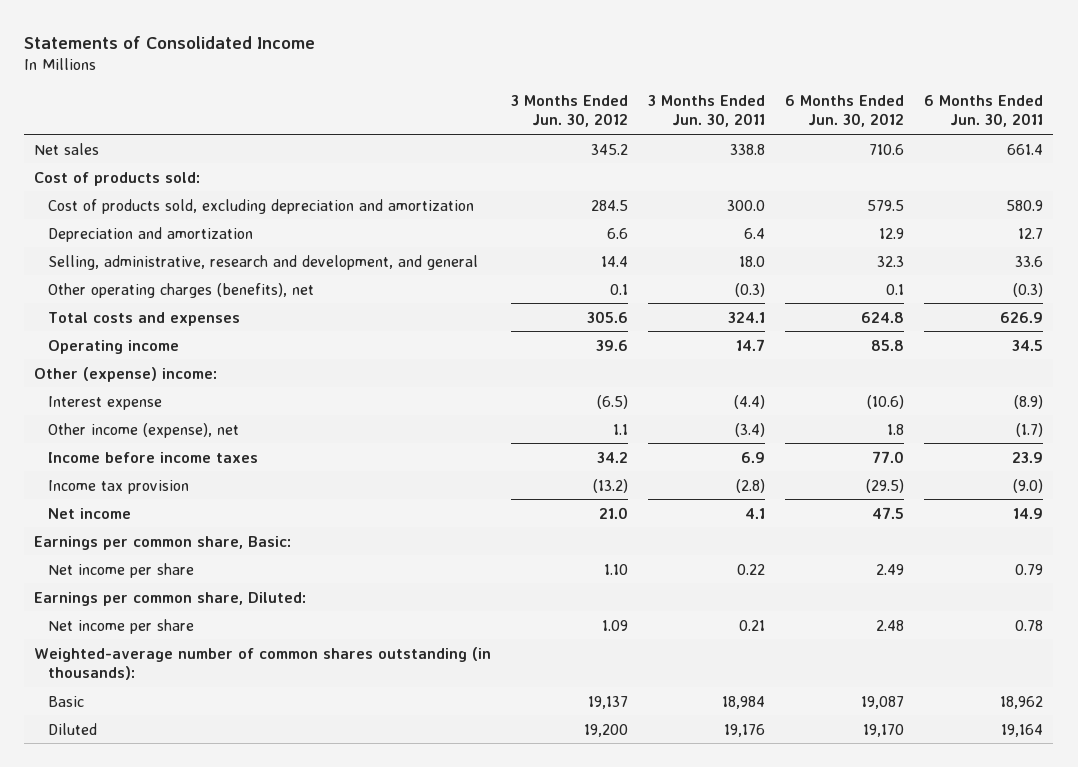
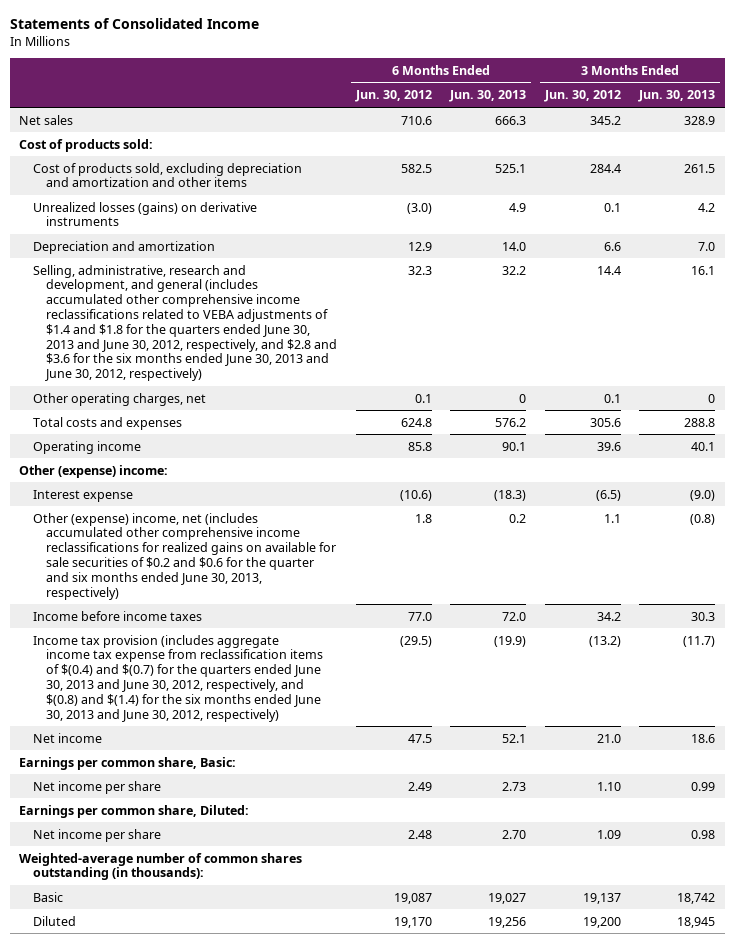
[648,94,766,128] 3 Months Ended Jun. 30, 2011 -> none
[924,94,1044,128] 6 Months Ended Jun. 30, 2011 -> none
none -> [449,90,527,103] Jun. 30, 2013
none -> [638,90,716,103] Jun. 30, 2013
[48,198,475,214] Cost of products sold, excluding depreciation and amortization -> [32,162,302,188] Cost of products sold, excluding depreciation and amortization and other items
[591,199,629,211] 284.5 -> [589,163,621,173] 284.4
[867,199,905,211] 579.5 -> [400,163,432,173] 582.5
none -> [32,201,257,227] Unrealized losses (gains) on derivative instruments
[48,254,479,270] Selling, administrative, research and development, and general -> [32,264,338,382] Selling, administrative, research and development, and general (includes accumulated other comprehensive income reclassifications related to VEBA adjustments of $1.4 and $1.8 for the quarters ended June 30, 2013 and June 30, 2012, respectively, and $2.8 and $3.6 for the six months ended June 30, 2013 and June 30, 2012, respectively)
[48,282,315,298] Other operating charges (benefits), net -> [32,392,206,406] Other operating charges, net
[48,422,240,438] Other income (expense), net -> [32,512,337,600] Other (expense) income, net (includes accumulated other comprehensive income reclassifications for realized gains on available for sale securities of $0.2 and $0.6 for the quarter and six months ended June 30, 2013, respectively)
[48,479,190,494] Income tax provision -> [32,634,324,722] Income tax provision (includes aggregate income tax expense from reclassification items of $(0.4) and $(0.7) for the quarters ended June 30, 2013 and June 30, 2012, respectively, and $(0.8) and $(1.4) for the six months ended June 30, 2013 and June 30, 2012, respectively)

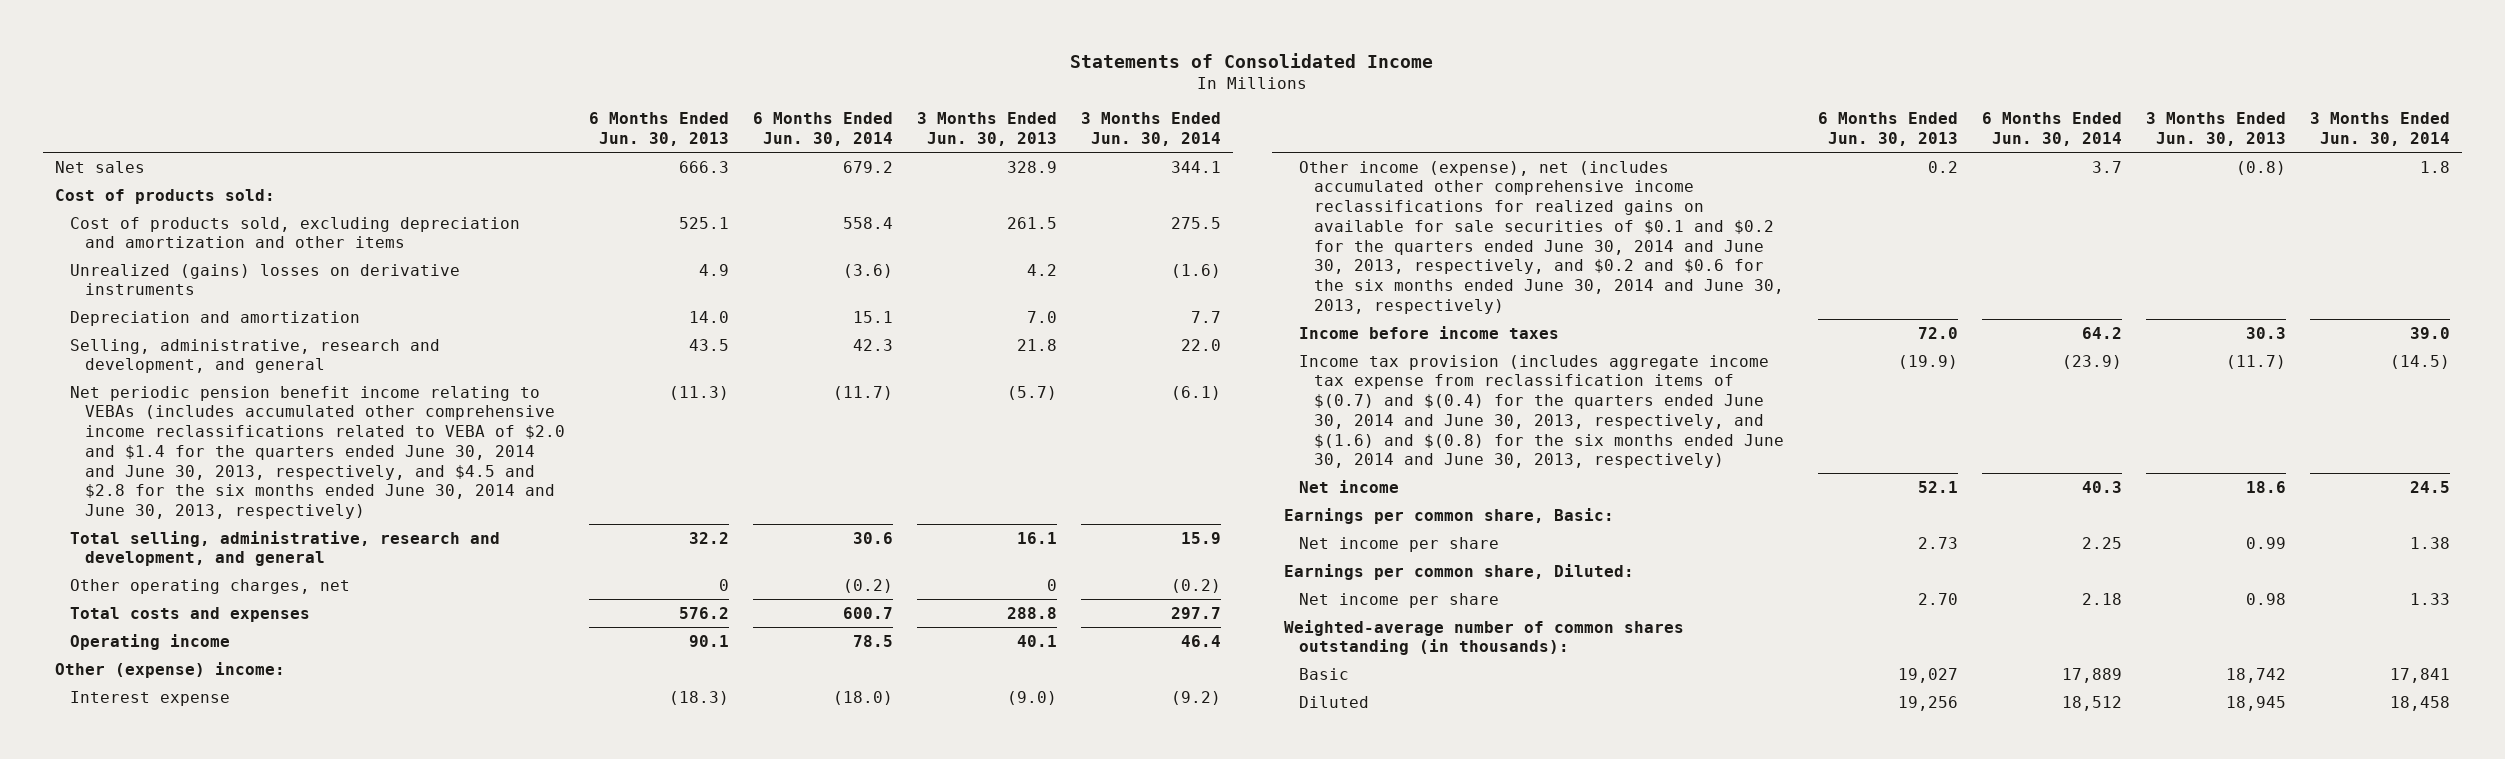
[354,90,432,103] Jun. 30, 2012 -> none
[543,90,621,103] Jun. 30, 2012 -> none
none -> [753,112,894,146] 6 Months Ended Jun. 30, 2014
none -> [1080,112,1221,146] 3 Months Ended Jun. 30, 2014
[32,201,257,227] Unrealized losses (gains) on derivative instruments -> [70,263,461,296] Unrealized (gains) losses on derivative instruments
none -> [70,338,441,374] Selling, administrative, research and development, and general
none -> [70,385,566,520] Net periodic pension benefit income relating to VEBAs (includes accumulated other comprehensive income reclassifications related to VEBA of $2.0 and $1.4 for the quarters ended June 30, 2014 and June 30, 2013, respectively, and $4.5 and $2.8 for the six months ended June 30, 2014 and June 30, 2013, respectively)
[32,264,338,382] Selling, administrative, research and development, and general (includes accumulated other comprehensive income reclassifications related to VEBA adjustments of $1.4 and $1.8 for the quarters ended June 30, 2013 and June 30, 2012, respectively, and $2.8 and $3.6 for the six months ended June 30, 2013 and June 30, 2012, respectively) -> [70,530,501,567] Total selling, administrative, research and development, and general
[32,512,337,600] Other (expense) income, net (includes accumulated other comprehensive income reclassifications for realized gains on available for sale securities of $0.2 and $0.6 for the quarter and six months ended June 30, 2013, respectively) -> [1299,160,1785,314] Other income (expense), net (includes accumulated other comprehensive income reclassifications for realized gains on available for sale securities of $0.1 and $0.2 for the quarters ended June 30, 2014 and June 30, 2013, respectively, and $0.2 and $0.6 for the six months ended June 30, 2014 and June 30, 2013, respectively)
[32,634,324,722] Income tax provision (includes aggregate income tax expense from reclassification items of $(0.4) and $(0.7) for the quarters ended June 30, 2013 and June 30, 2012, respectively, and $(0.8) and $(1.4) for the six months ended June 30, 2013 and June 30, 2012, respectively) -> [1299,354,1785,469] Income tax provision (includes aggregate income tax expense from reclassification items of $(0.7) and $(0.4) for the quarters ended June 30, 2014 and June 30, 2013, respectively, and $(1.6) and $(0.8) for the six months ended June 30, 2014 and June 30, 2013, respectively)

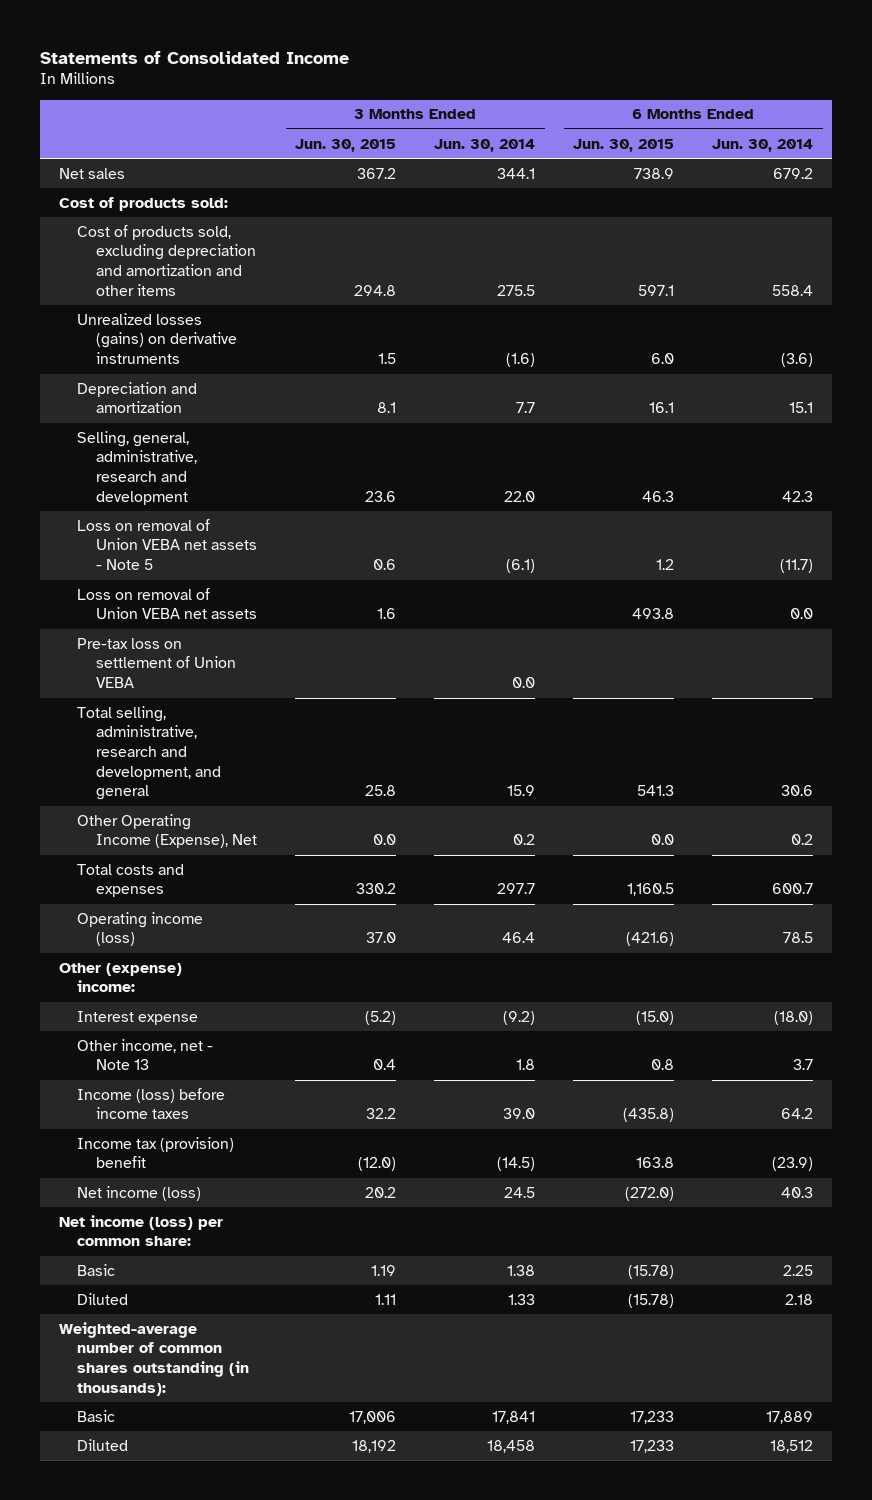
[589,112,730,146] 6 Months Ended Jun. 30, 2013 -> none
[916,112,1057,146] 3 Months Ended Jun. 30, 2013 -> none
none -> [295,138,397,152] Jun. 30, 2015
none -> [573,138,675,152] Jun. 30, 2015
[70,263,461,296] Unrealized (gains) losses on derivative instruments -> [77,312,238,365] Unrealized losses (gains) on derivative instruments
[70,338,441,374] Selling, administrative, research and development, and general -> [77,430,198,505] Selling, general, administrative, research and development
[70,385,566,520] Net periodic pension benefit income relating to VEBAs (includes accumulated other comprehensive income reclassifications related to VEBA of $2.0 and $1.4 for the quarters ended June 30, 2014 and June 30, 2013, respectively, and $4.5 and $2.8 for the six months ended June 30, 2014 and June 30, 2013, respectively) -> [77,518,258,571] Loss on removal of Union VEBA net assets - Note 5
none -> [77,587,258,620] Loss on removal of Union VEBA net assets
none -> [77,637,237,689] Pre-tax loss on settlement of Union VEBA
[70,578,351,594] Other operating charges, net -> [77,813,258,849] Other Operating Income (Expense), Net
[843,578,894,593] (0.2) -> [791,834,814,846] 0.2
[1170,578,1221,593] (0.2) -> [513,834,536,846] 0.2
[70,633,231,650] Operating income -> [77,911,204,947] Operating income (loss)
[1283,563,1634,580] Earnings per common share, Diluted: -> none
[1299,160,1785,314] Other income (expense), net (includes accumulated other comprehensive income reclassifications for realized gains on available for sale securities of $0.1 and $0.2 for the quarters ended June 30, 2014 and June 30, 2013, respectively, and $0.2 and $0.6 for the six months ended June 30, 2014 and June 30, 2013, respectively) -> [77,1038,214,1071] Other income, net - Note 13
[1299,325,1560,339] Income before income taxes -> [77,1087,226,1120] Income (loss) before income taxes
[1299,354,1785,469] Income tax provision (includes aggregate income tax expense from reclassification items of $(0.7) and $(0.4) for the quarters ended June 30, 2014 and June 30, 2013, respectively, and $(1.6) and $(0.8) for the six months ended June 30, 2014 and June 30, 2013, respectively) -> [77,1136,235,1169] Income tax (provision) benefit
[1299,479,1400,493] Net income -> [77,1185,202,1201] Net income (loss)
[1283,507,1614,524] Earnings per common share, Basic: -> [58,1214,223,1247] Net income (loss) per common share:
[1299,536,1500,552] Net income per share -> [77,1263,116,1276] Basic
[1299,592,1500,608] Net income per share -> [77,1292,129,1305] Diluted

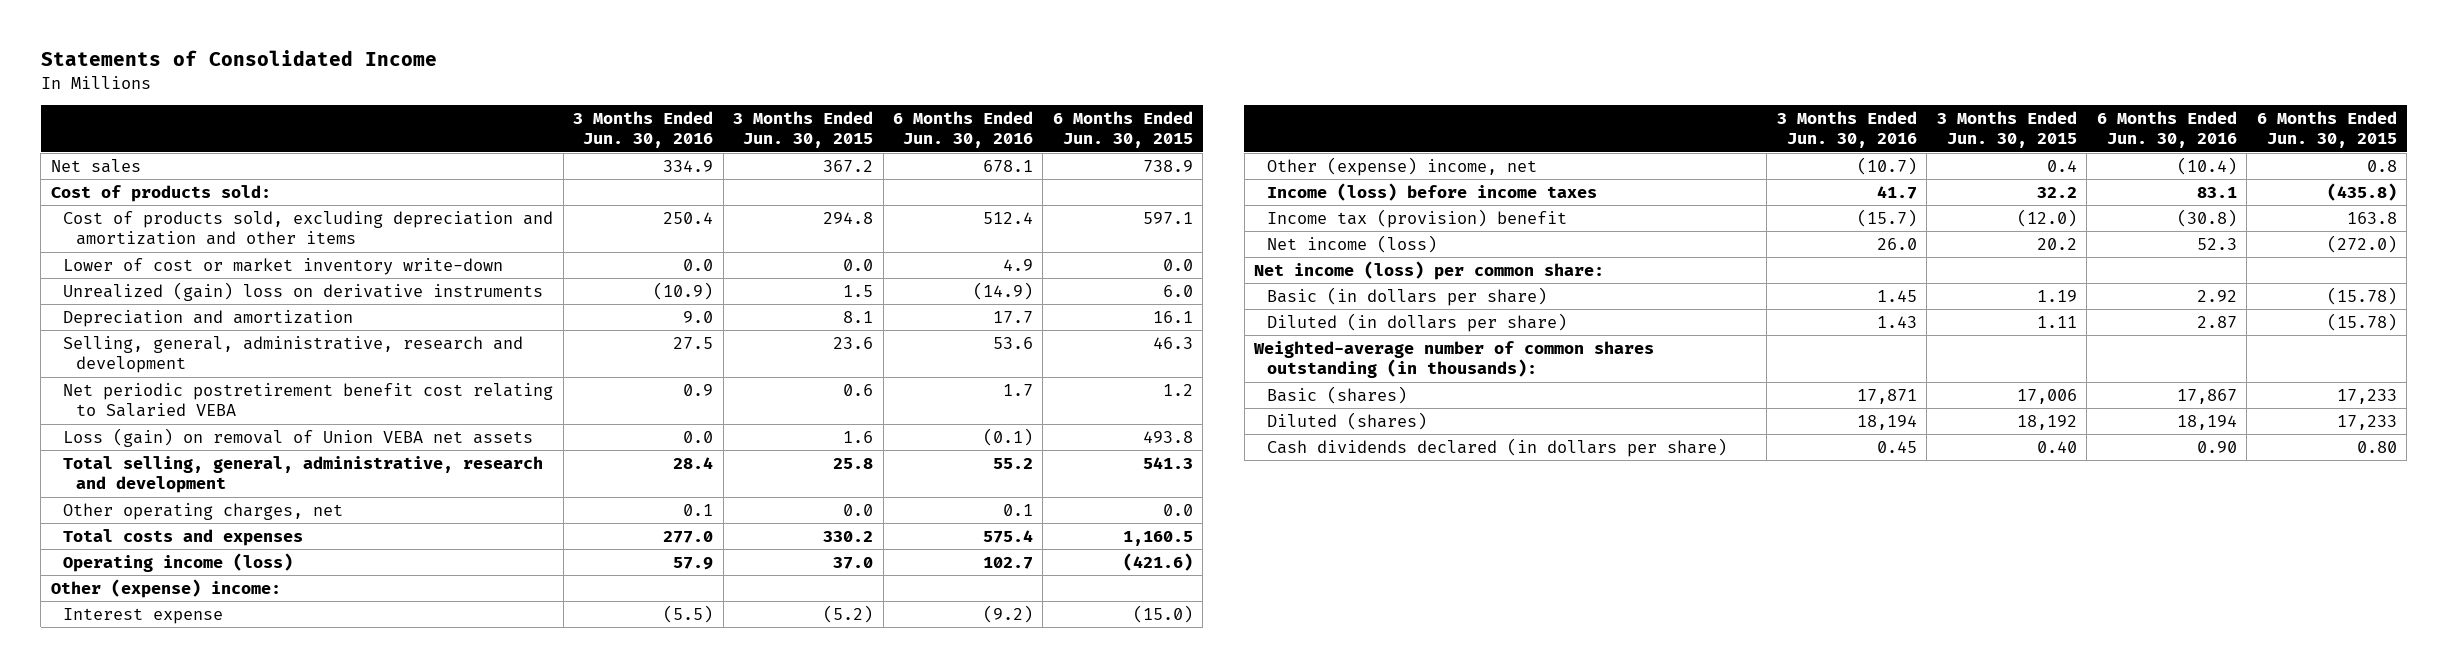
[434,138,536,152] Jun. 30, 2014 -> none
[712,138,814,152] Jun. 30, 2014 -> none
none -> [573,111,714,149] 3 Months Ended Jun. 30, 2016
none -> [893,111,1034,149] 6 Months Ended Jun. 30, 2016
none -> [63,257,504,275] Lower of cost or market inventory write-down
[77,312,238,365] Unrealized losses (gains) on derivative instruments -> [63,281,544,301] Unrealized (gain) loss on derivative instruments
[77,637,237,689] Pre-tax loss on settlement of Union VEBA -> none
[77,518,258,571] Loss on removal of Union VEBA net assets - Note 5 -> [63,382,554,418] Net periodic postretirement benefit cost relating to Salaried VEBA
[77,587,258,620] Loss on removal of Union VEBA net assets -> [63,427,534,447] Loss (gain) on removal of Union VEBA net assets
[77,705,222,801] Total selling, administrative, research and development, and general -> [63,455,544,494] Total selling, general, administrative, research and development
[77,813,258,849] Other Operating Income (Expense), Net -> [63,502,344,520] Other operating charges, net
[77,1038,214,1071] Other income, net - Note 13 -> [1267,156,1538,176] Other (expense) income, net
[77,1263,116,1276] Basic -> [1267,286,1548,306] Basic (in dollars per share)
[77,1292,129,1305] Diluted -> [1267,312,1568,332] Diluted (in dollars per share)
[77,1409,116,1422] Basic -> [1267,385,1408,404] Basic (shares)
[77,1438,129,1451] Diluted -> [1267,411,1428,430] Diluted (shares)
none -> [1267,437,1728,457] Cash dividends declared (in dollars per share)

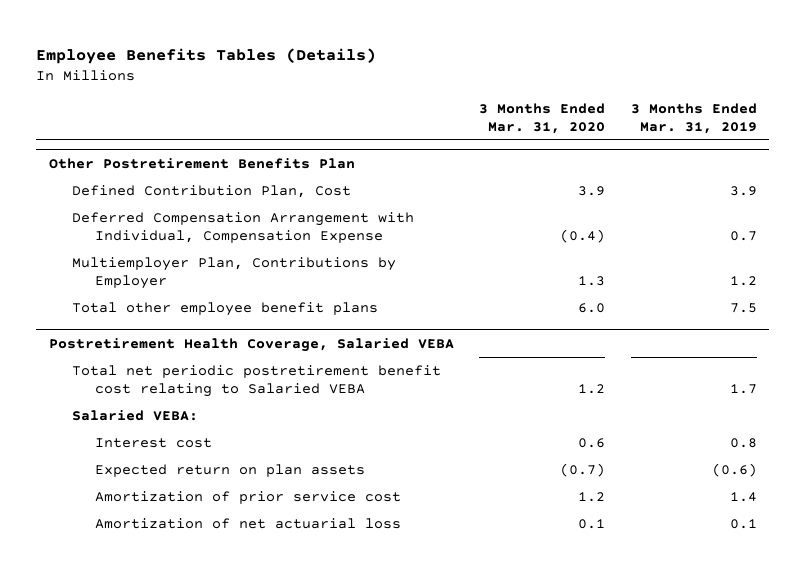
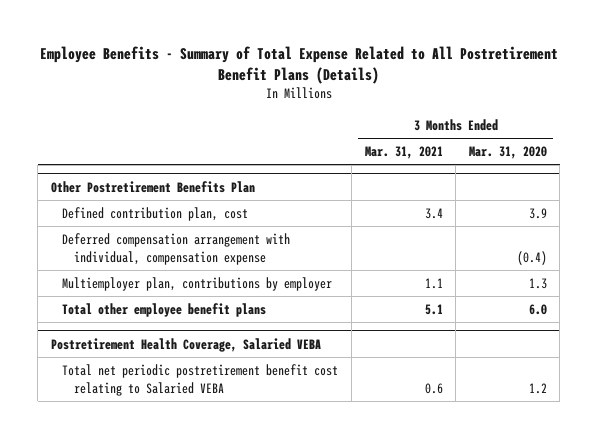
[36,47,377,64] Employee Benefits Tables (Details) -> [39,45,558,84] Employee Benefits - Summary of Total Expense Related to All Postretirement Benefit Plans (Details)
[630,102,757,134] 3 Months Ended Mar. 31, 2019 -> none
none -> [364,146,443,160] Mar. 31, 2021
[72,185,352,199] Defined Contribution Plan, Cost -> [62,206,249,221] Defined contribution plan, cost
[72,212,415,243] Deferred Compensation Arrangement with Individual, Compensation Expense -> [62,232,291,265] Deferred compensation arrangement with individual, compensation expense
[72,257,397,289] Multiemployer Plan, Contributions by Employer -> [62,276,333,291] Multiemployer plan, contributions by employer
[72,410,199,422] Salaried VEBA: -> none
[95,438,213,449] Interest cost -> none
[95,464,366,478] Expected return on plan assets -> none
[95,491,402,505] Amortization of prior service cost -> none
[95,518,402,530] Amortization of net actuarial loss -> none

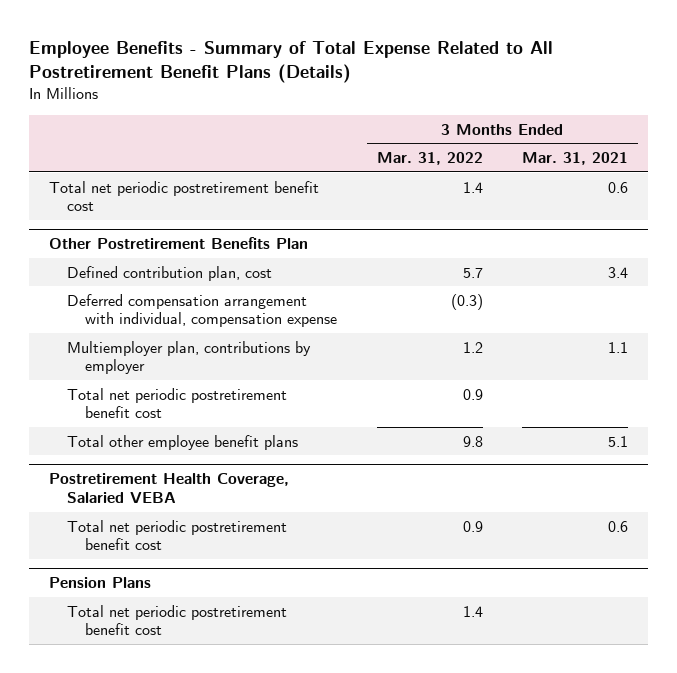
[468,146,547,160] Mar. 31, 2020 -> none
none -> [376,152,483,166] Mar. 31, 2022
none -> [49,180,320,212] Total net periodic postretirement benefit cost
none -> [67,387,288,419] Total net periodic postretirement benefit cost
[62,363,339,396] Total net periodic postretirement benefit cost relating to Salaried VEBA -> [67,519,288,551] Total net periodic postretirement benefit cost
none -> [49,577,152,589] Pension Plans
none -> [67,604,288,636] Total net periodic postretirement benefit cost

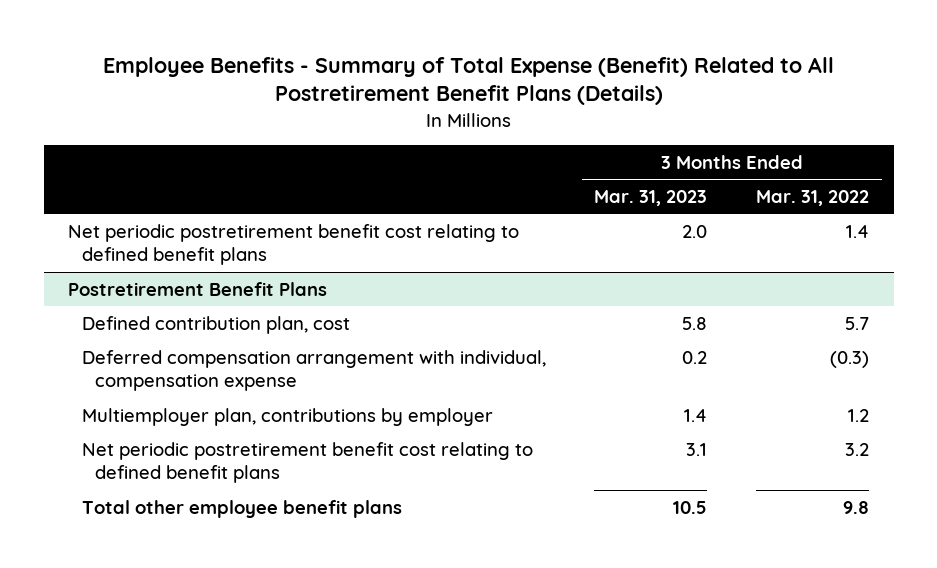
[29,40,554,84] Employee Benefits - Summary of Total Expense Related to All Postretirement Benefit Plans (Details) -> [102,56,834,106] Employee Benefits - Summary of Total Expense (Benefit) Related to All Postretirement Benefit Plans (Details)
[522,152,629,166] Mar. 31, 2021 -> none
none -> [594,189,708,206] Mar. 31, 2023
[49,180,320,212] Total net periodic postretirement benefit cost -> [68,223,520,266] Net periodic postretirement benefit cost relating to defined benefit plans
[49,237,309,250] Other Postretirement Benefits Plan -> [68,281,328,296] Postretirement Benefit Plans
[67,387,288,419] Total net periodic postretirement benefit cost -> [81,441,533,484] Net periodic postretirement benefit cost relating to defined benefit plans
[462,388,483,400] 0.9 -> [845,442,870,456] 3.2
[49,473,290,503] Postretirement Health Coverage, Salaried VEBA -> none
[67,519,288,551] Total net periodic postretirement benefit cost -> none
[49,577,152,589] Pension Plans -> none
[67,604,288,636] Total net periodic postretirement benefit cost -> none

